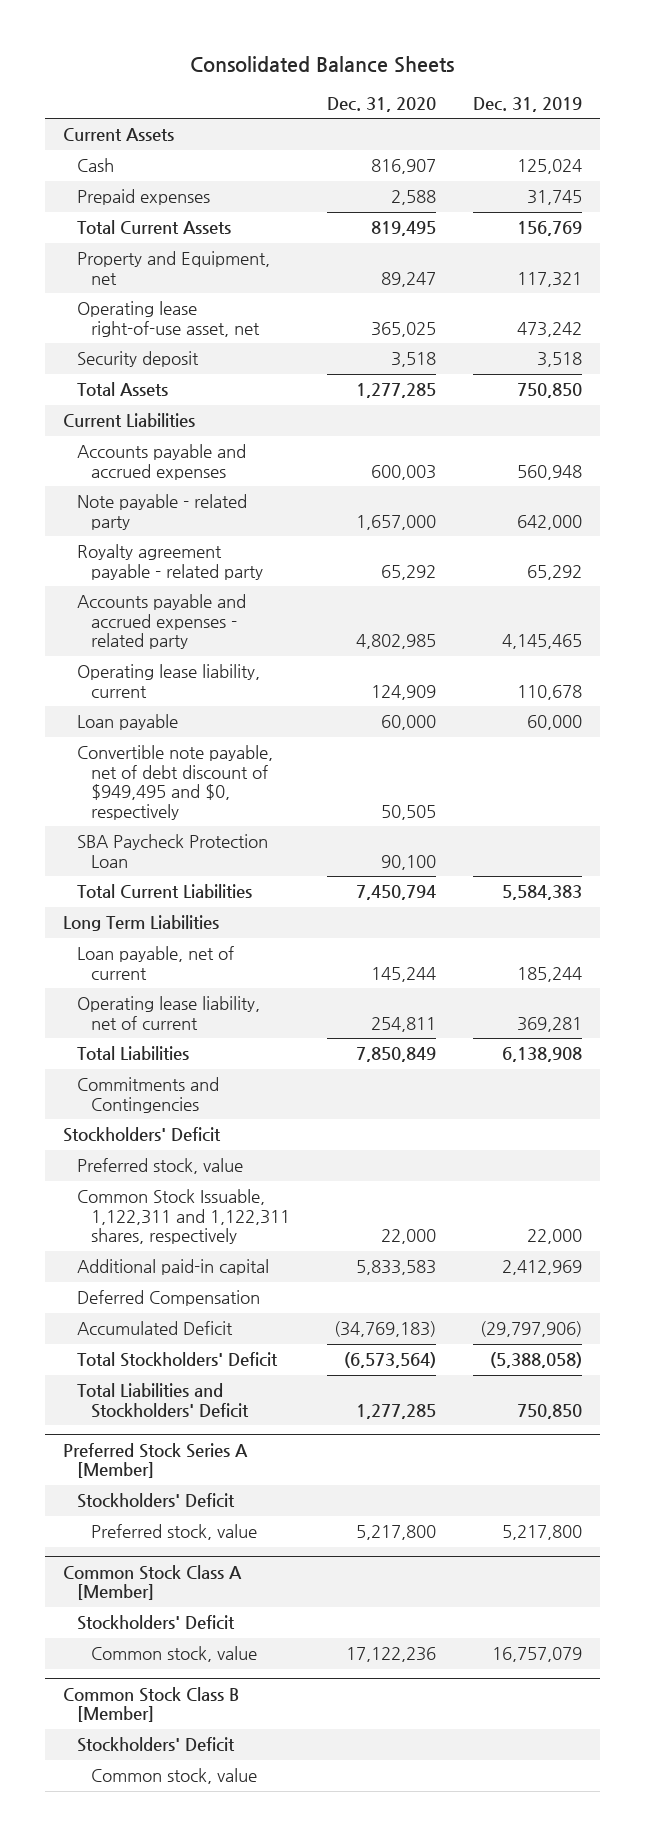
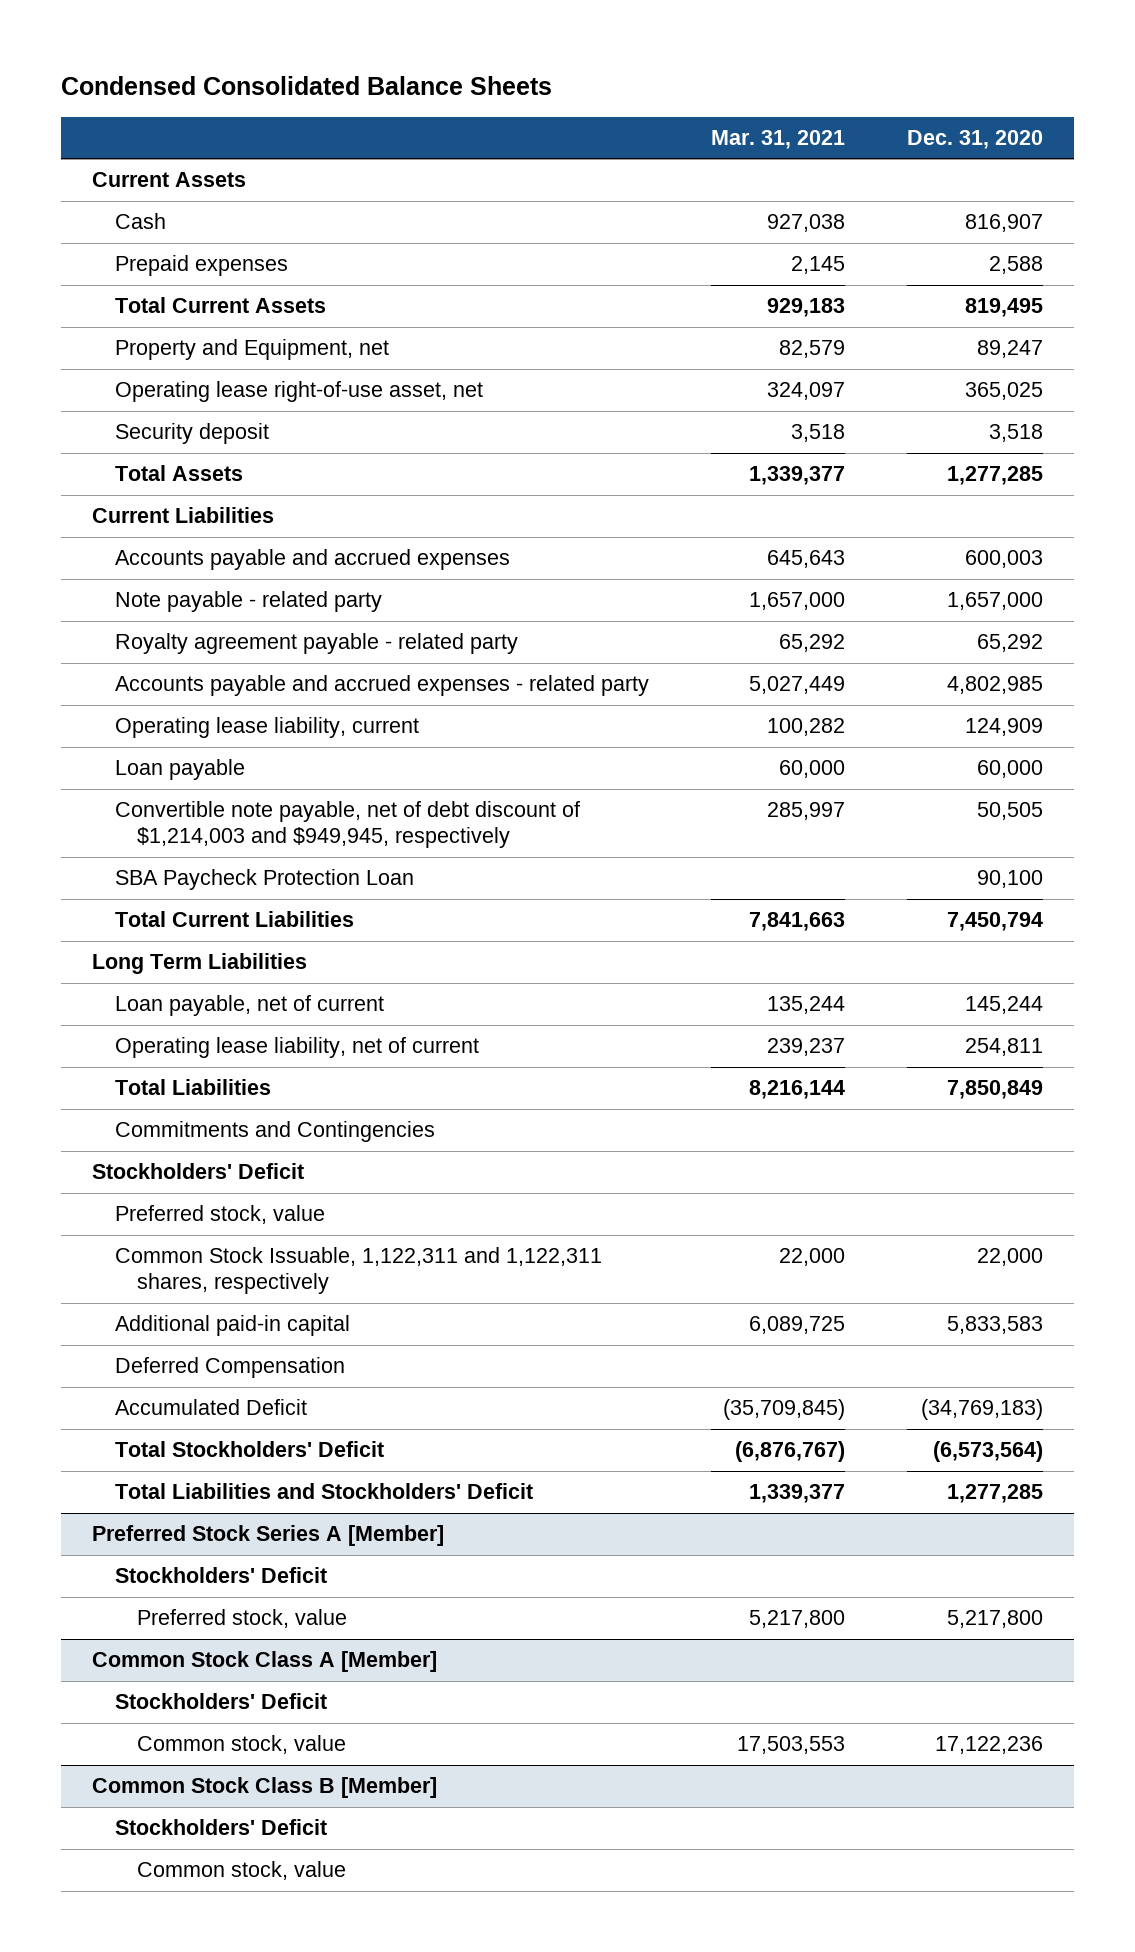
[190,55,455,73] Consolidated Balance Sheets -> [61,75,553,95] Condensed Consolidated Balance Sheets
[472,96,582,112] Dec. 31, 2019 -> none
none -> [710,130,845,150] Mar. 31, 2021
[77,745,274,820] Convertible note payable, net of debt discount of $949,495 and $0, respectively -> [114,801,580,849] Convertible note payable, net of debt discount of $1,214,003 and $949,945, respectively

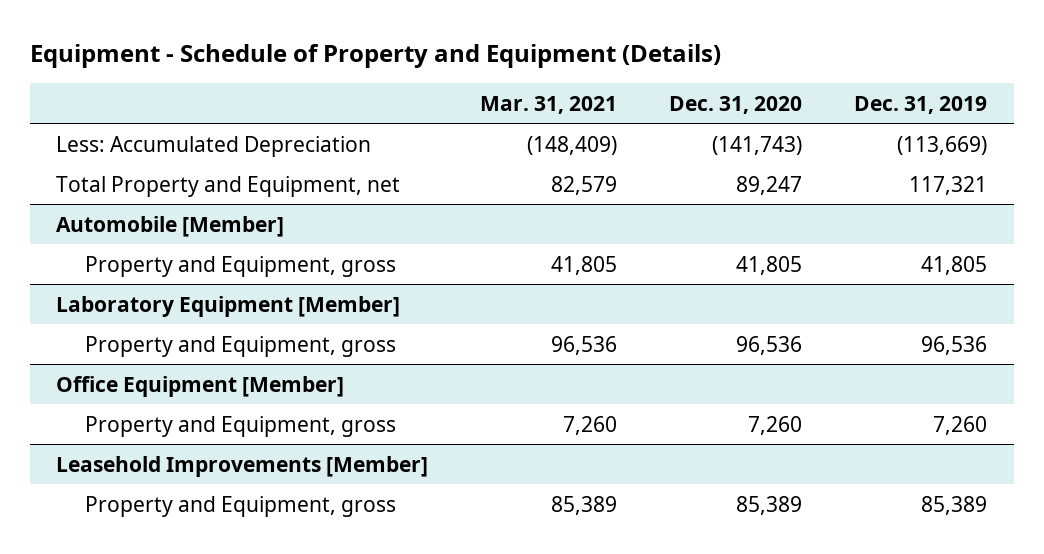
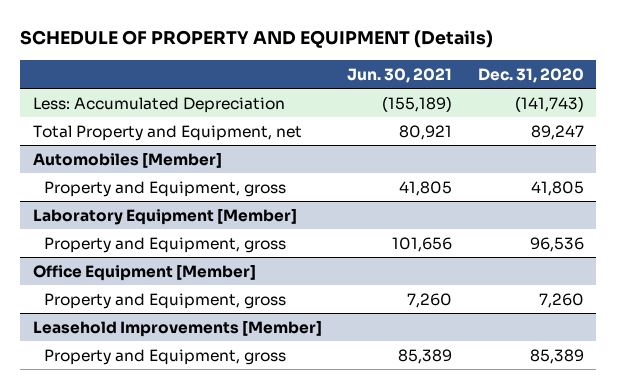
[30,44,722,69] Equipment - Schedule of Property and Equipment (Details) -> [20,30,494,49] SCHEDULE OF PROPERTY AND EQUIPMENT (Details)
[480,95,618,114] Mar. 31, 2021 -> none
[854,95,988,114] Dec. 31, 2019 -> none
none -> [347,67,453,83] Jun. 30, 2021
[56,215,285,237] Automobile [Member] -> [33,151,223,168] Automobiles [Member]

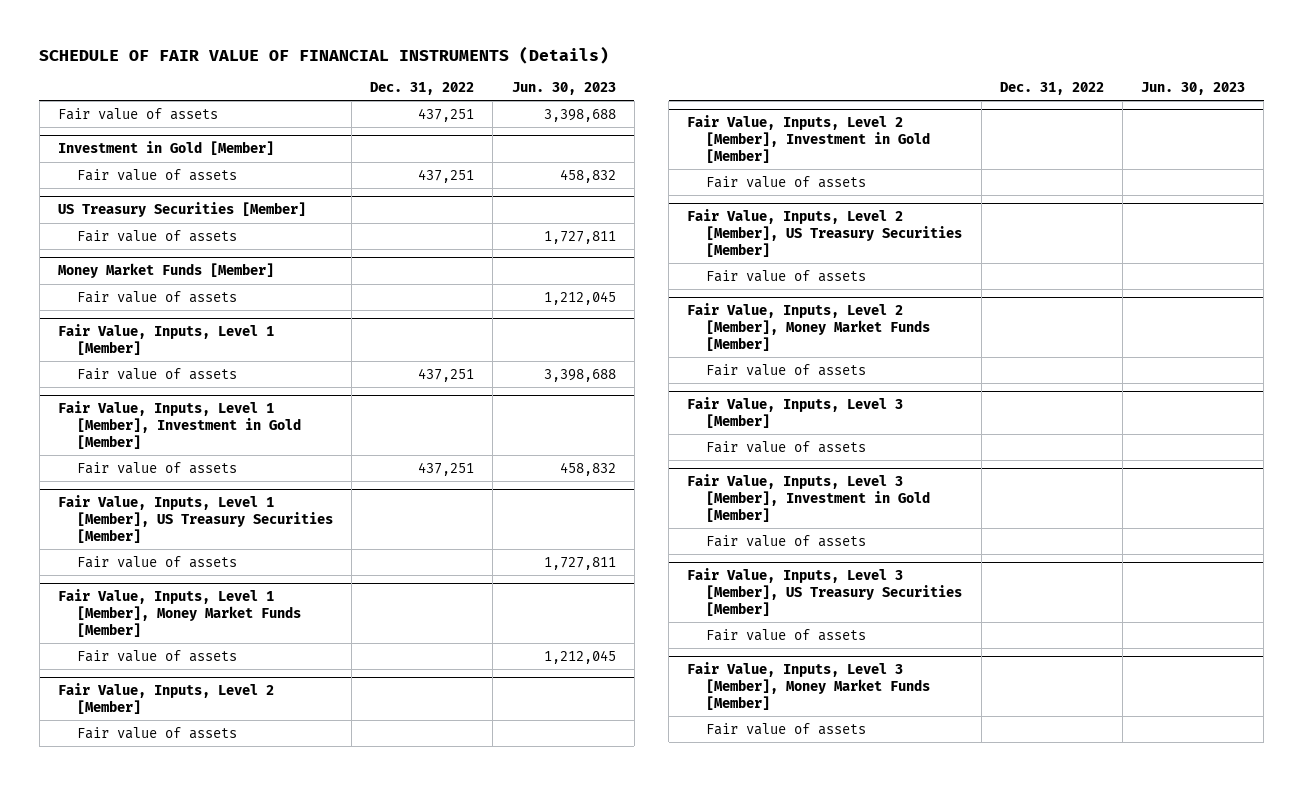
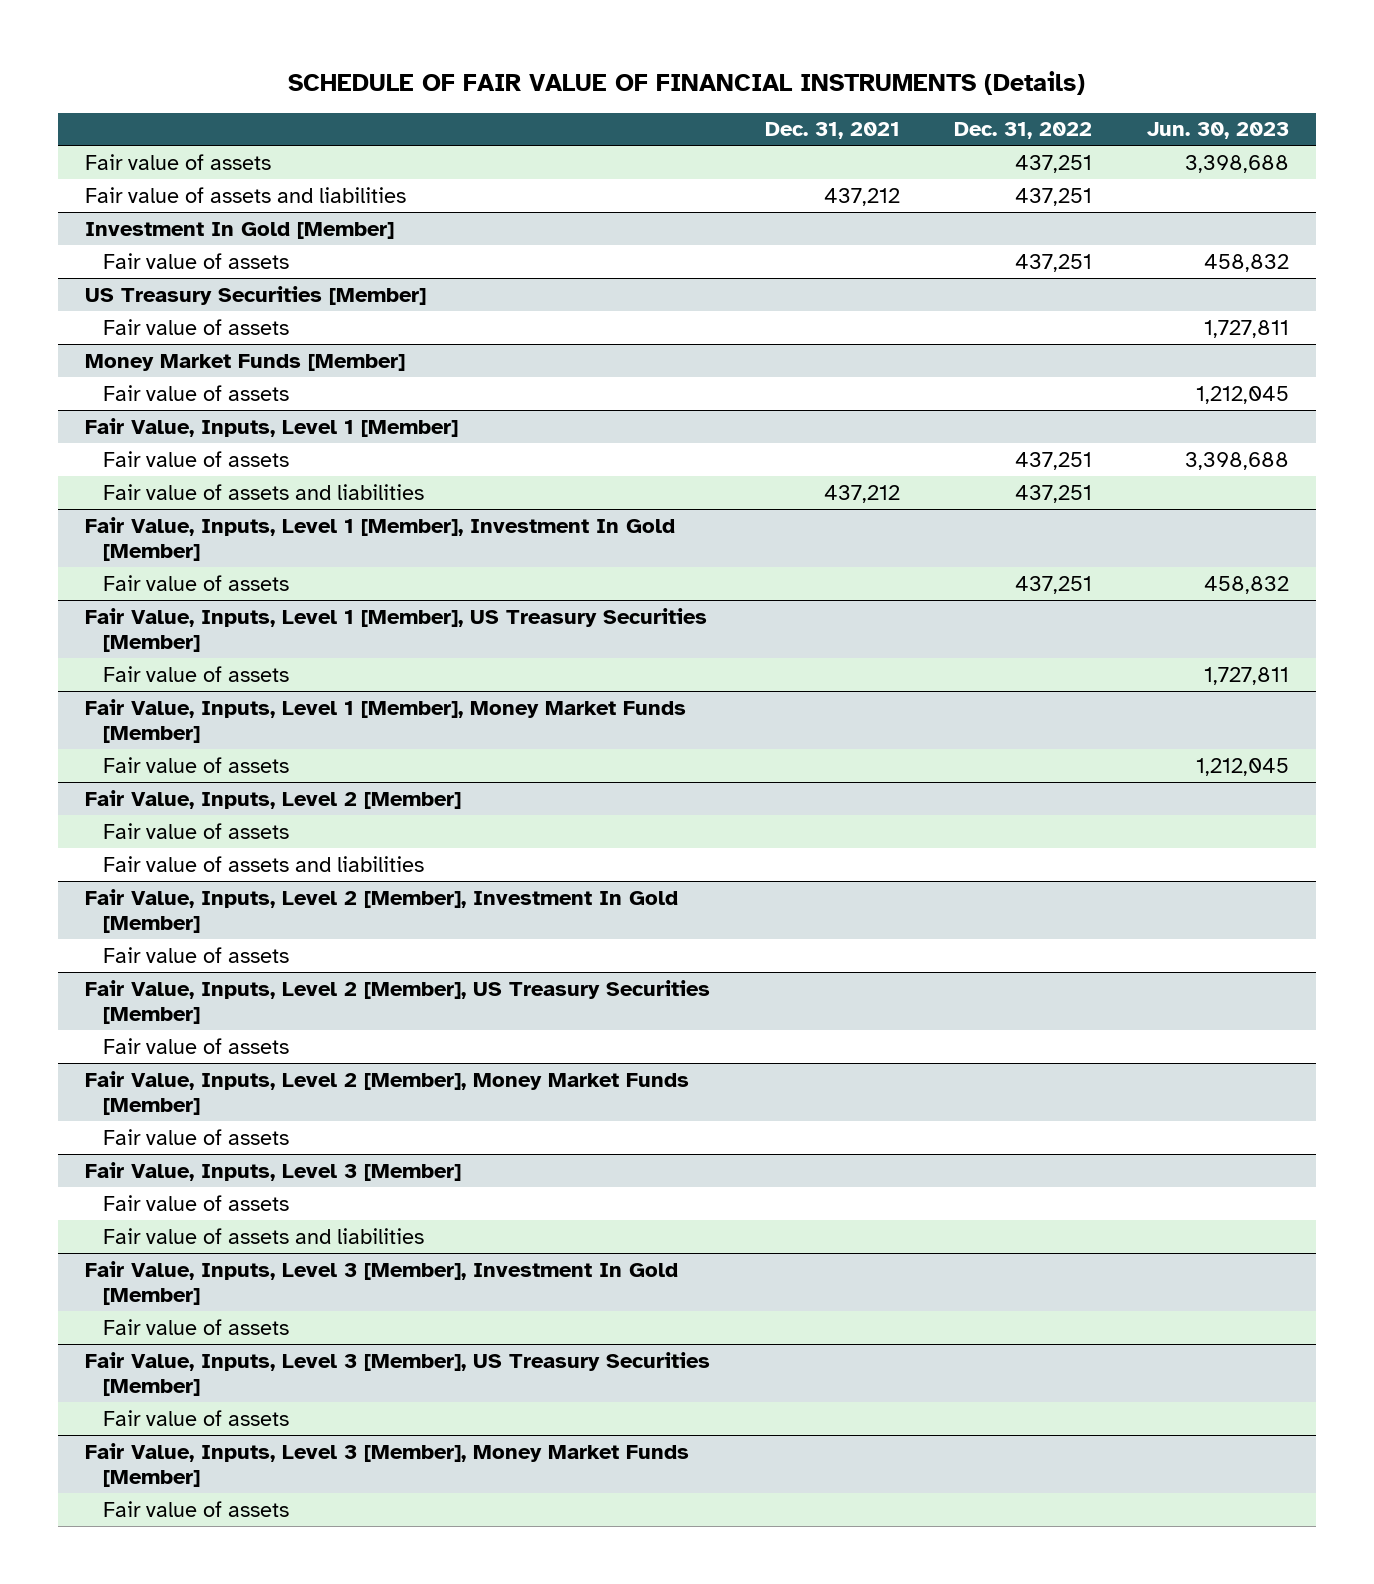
none -> [764,122,900,140] Dec. 31, 2021
none -> [85,186,407,203] Fair value of assets and liabilities
[57,141,274,156] Investment in Gold [Member] -> [85,221,395,239] Investment In Gold [Member]
none -> [103,483,425,500] Fair value of assets and liabilities
[57,401,301,450] Fair Value, Inputs, Level 1 [Member], Investment in Gold [Member] -> [85,516,676,562] Fair Value, Inputs, Level 1 [Member], Investment In Gold [Member]
none -> [103,855,425,872] Fair value of assets and liabilities
[687,115,931,164] Fair Value, Inputs, Level 2 [Member], Investment in Gold [Member] -> [85,888,679,934] Fair Value, Inputs, Level 2 [Member], Investment In Gold [Member]
none -> [103,1227,425,1244] Fair value of assets and liabilities
[687,474,931,523] Fair Value, Inputs, Level 3 [Member], Investment in Gold [Member] -> [85,1260,679,1306] Fair Value, Inputs, Level 3 [Member], Investment In Gold [Member]

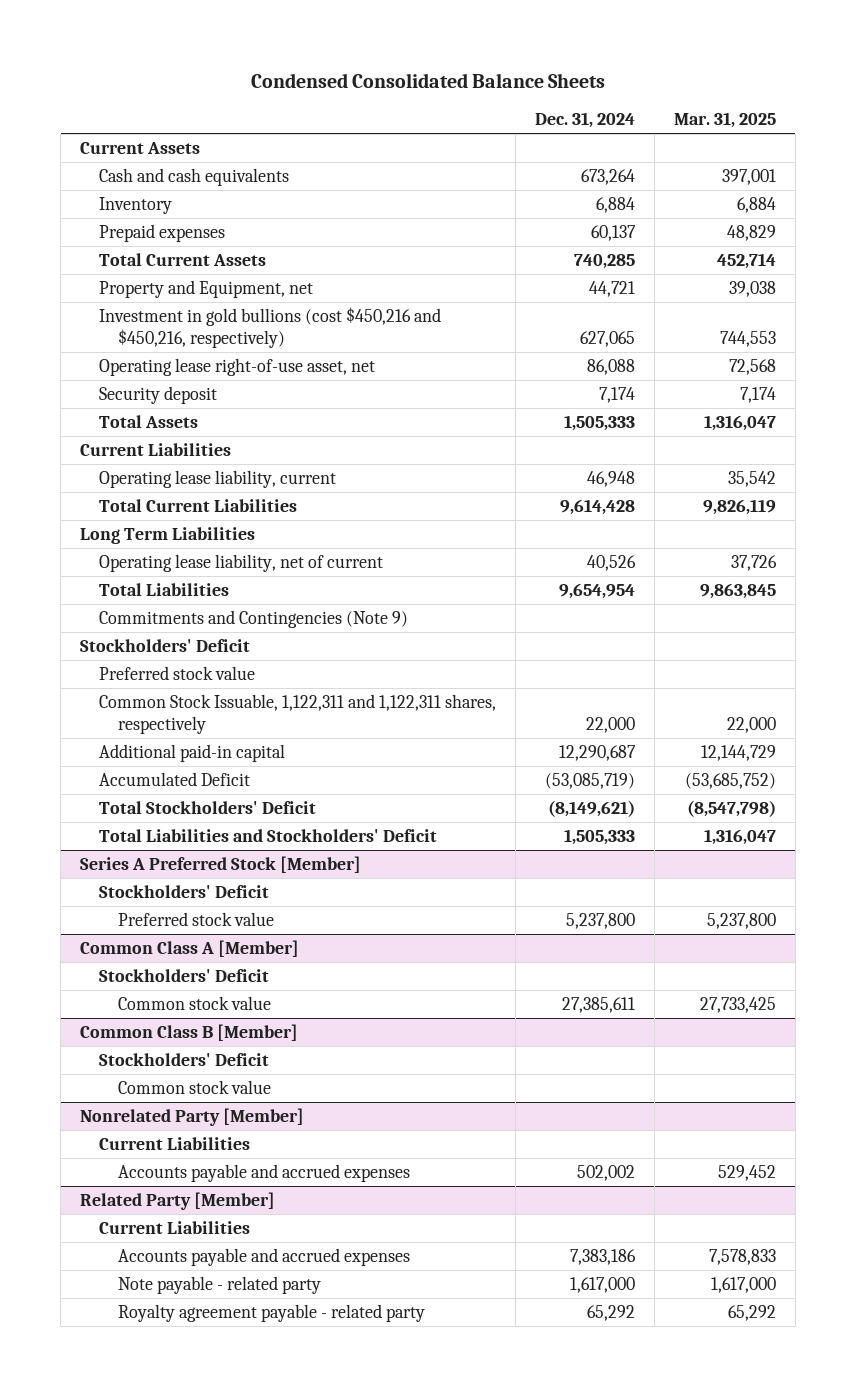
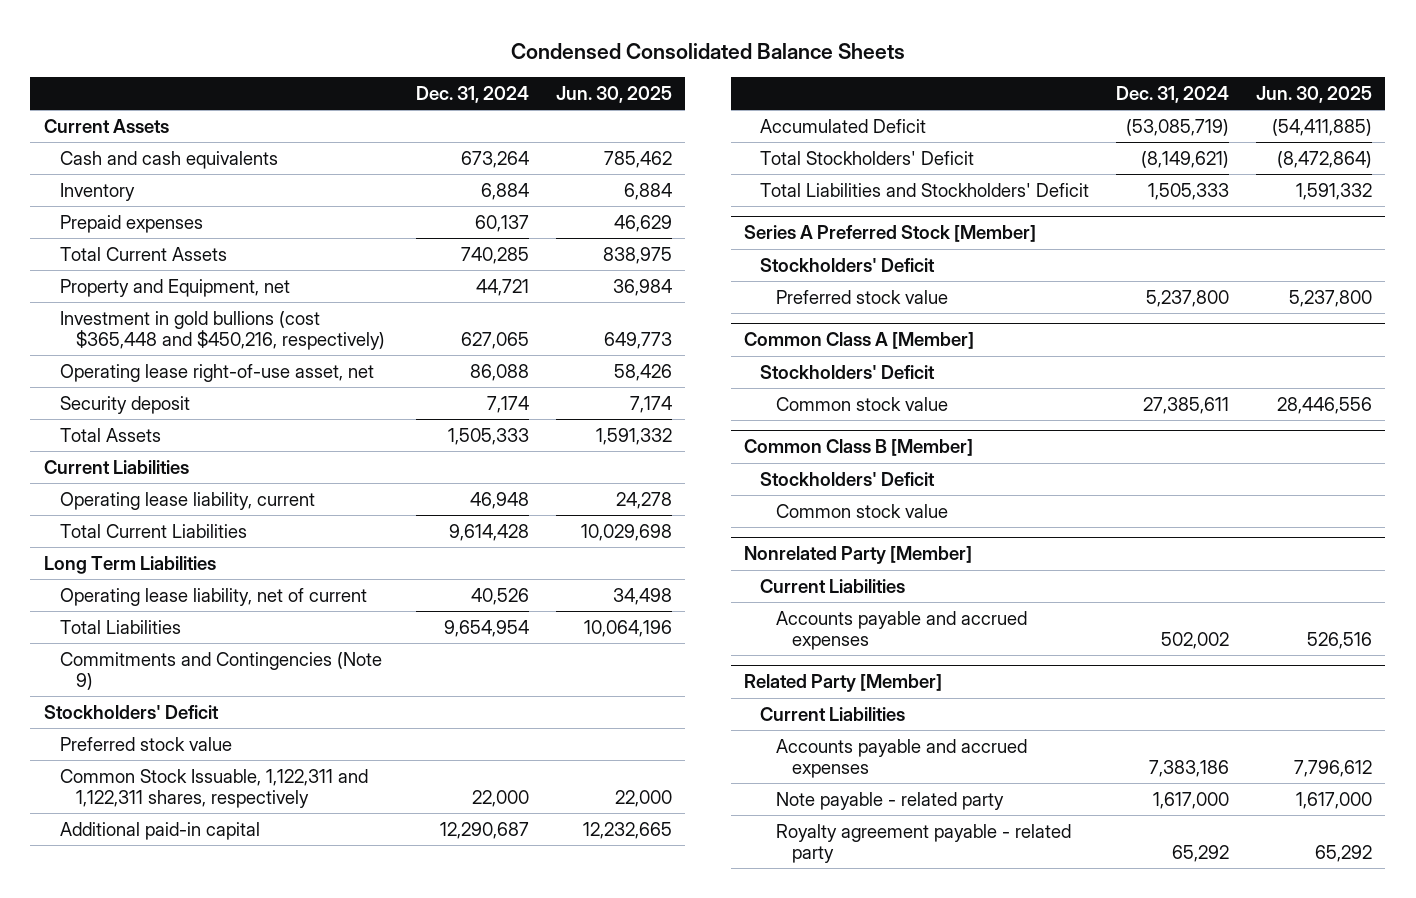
[673,112,776,129] Mar. 31, 2025 -> none
none -> [555,85,672,103] Jun. 30, 2025
[99,306,442,348] Investment in gold bullions (cost $450,216 and $450,216, respectively) -> [59,310,385,350] Investment in gold bullions (cost $365,448 and $450,216, respectively)

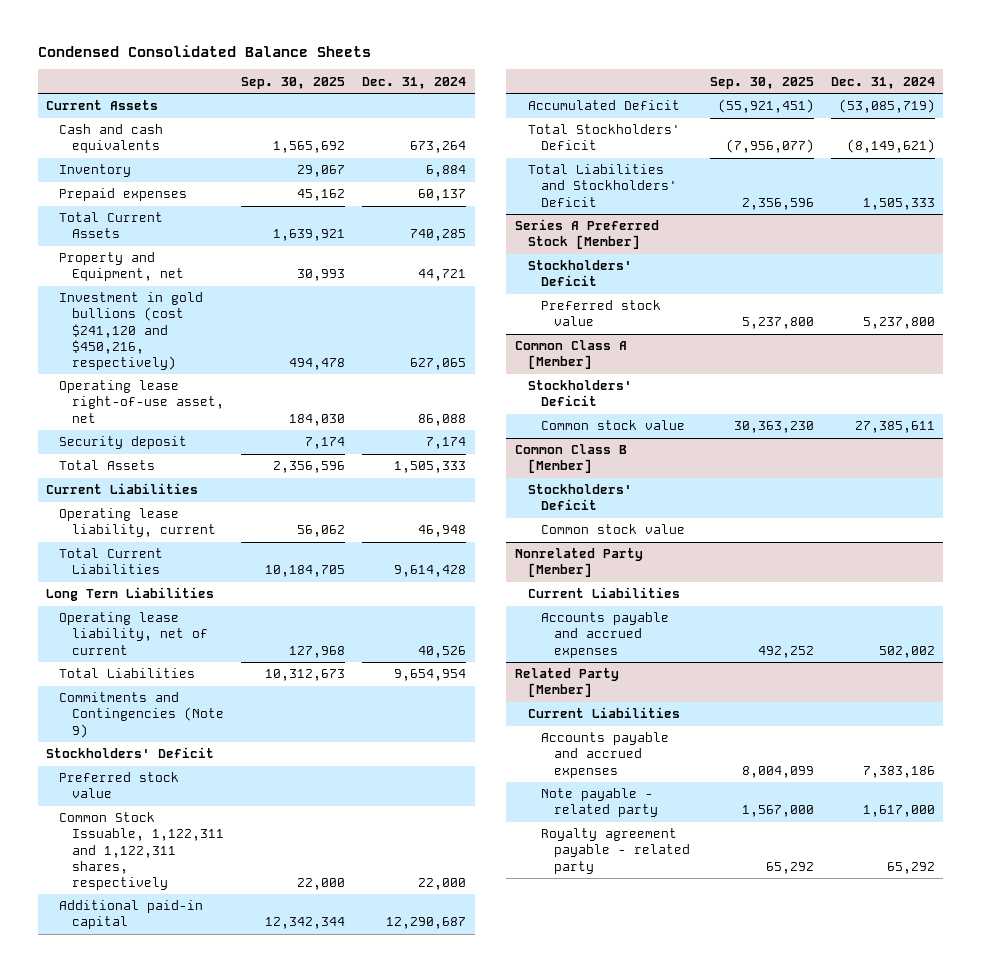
[555,85,672,103] Jun. 30, 2025 -> none
none -> [241,76,346,89] Sep. 30, 2025
[59,310,385,350] Investment in gold bullions (cost $365,448 and $450,216, respectively) -> [59,292,204,370] Investment in gold bullions (cost $241,120 and $450,216, respectively)

